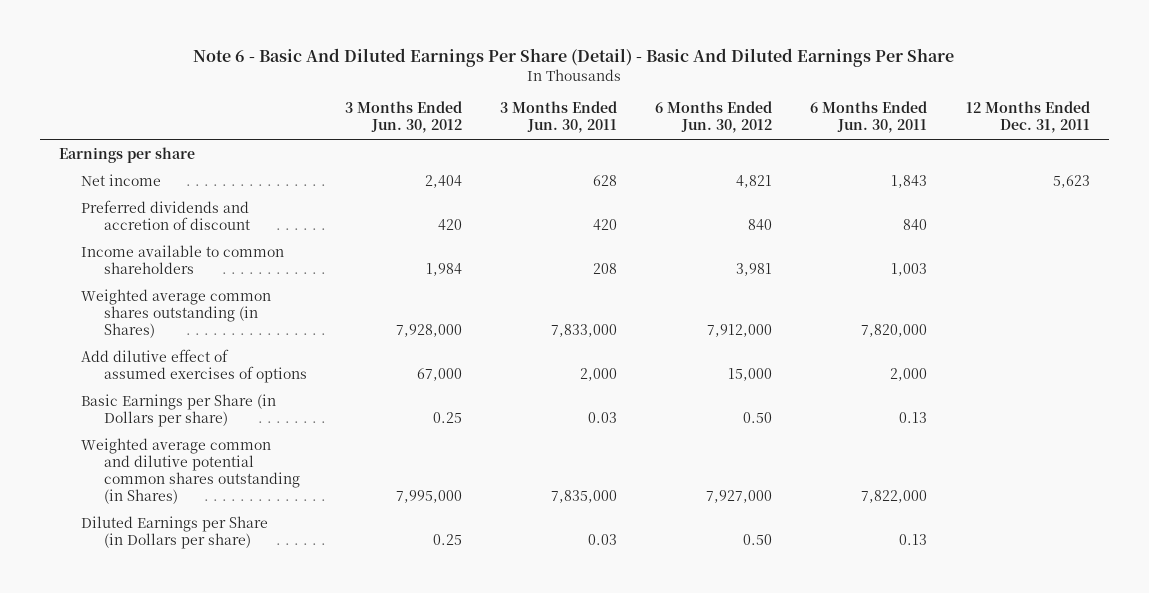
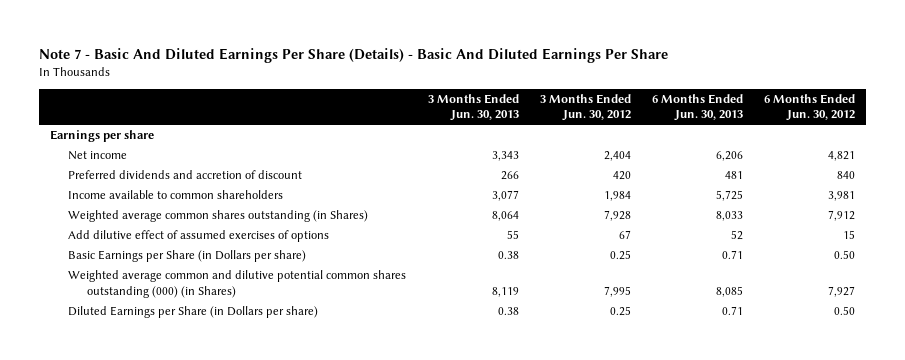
[193,47,955,67] Note 6 - Basic And Diluted Earnings Per Share (Detail) - Basic And Diluted Earnings Per Share -> [39,47,669,63] Note 7 - Basic And Diluted Earnings Per Share (Details) - Basic And Diluted Earnings Per Share
[500,101,618,134] 3 Months Ended Jun. 30, 2011 -> none
[810,101,928,134] 6 Months Ended Jun. 30, 2011 -> none
[965,101,1090,134] 12 Months Ended Dec. 31, 2011 -> none
none -> [427,93,519,122] 3 Months Ended Jun. 30, 2013
none -> [652,93,744,122] 6 Months Ended Jun. 30, 2013
[395,323,462,337] 7,928,000 -> [603,210,631,222] 7,928
[707,323,773,337] 7,912,000 -> [828,210,856,222] 7,912
[416,367,462,381] 67,000 -> [618,230,631,240] 67
[728,367,773,381] 15,000 -> [843,230,856,240] 15
[81,437,300,504] Weighted average common and dilutive potential common shares outstanding (in Shares) -> [68,270,407,298] Weighted average common and dilutive potential common shares outstanding (000) (in Shares)
[395,489,462,503] 7,995,000 -> [603,285,631,297] 7,995
[706,489,773,503] 7,927,000 -> [828,285,856,297] 7,927

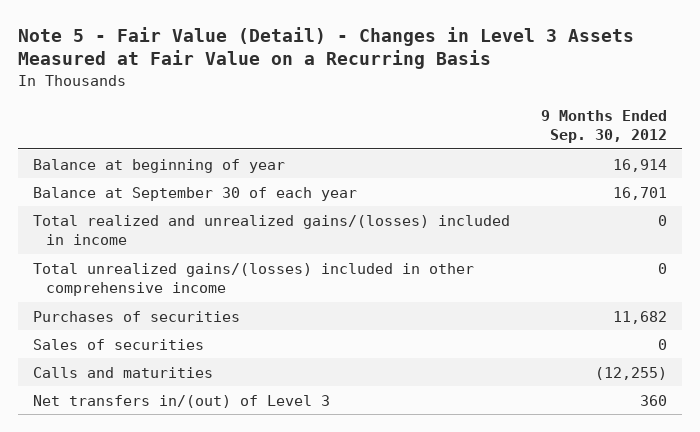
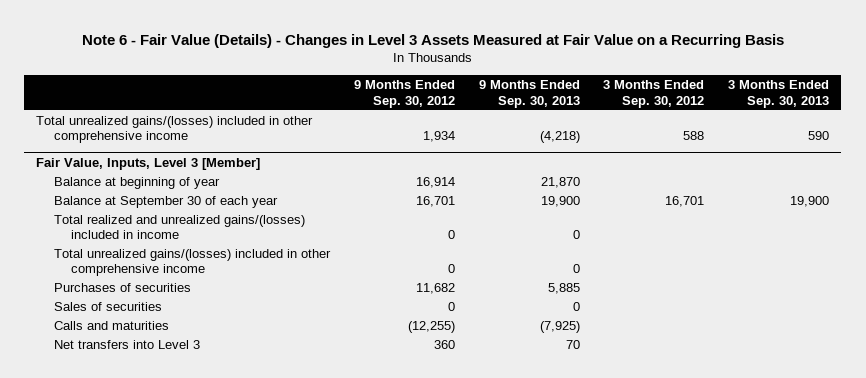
[18,26,635,70] Note 5 - Fair Value (Detail) - Changes in Level 3 Assets Measured at Fair Value on a Recurring Basis -> [81,33,784,48] Note 6 - Fair Value (Details) - Changes in Level 3 Assets Measured at Fair Value on a Recurring Basis
none -> [478,80,580,108] 9 Months Ended Sep. 30, 2013
none -> [603,80,705,108] 3 Months Ended Sep. 30, 2012
none -> [728,80,830,108] 3 Months Ended Sep. 30, 2013
none -> [36,116,314,144] Total unrealized gains/(losses) included in other comprehensive income
none -> [36,157,261,170] Fair Value, Inputs, Level 3 [Member]
[33,394,331,408] Net transfers in/(out) of Level 3 -> [53,340,200,350] Net transfers into Level 3

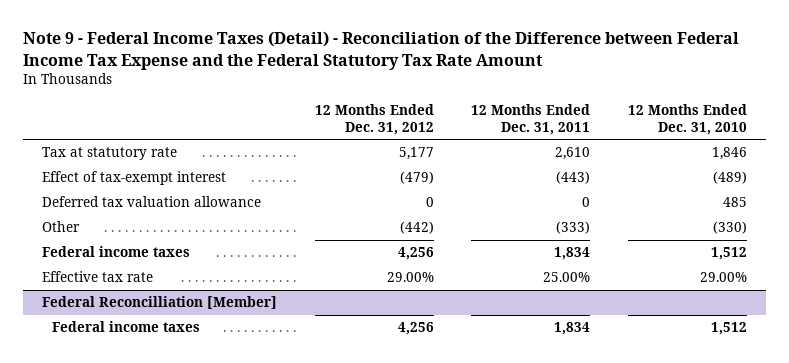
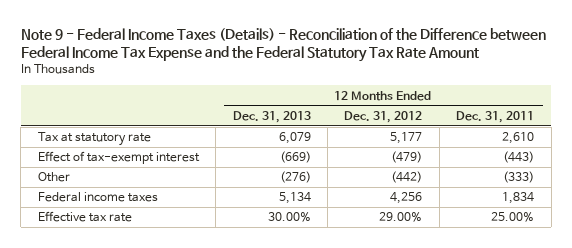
[23,31,740,70] Note 9 - Federal Income Taxes (Detail) - Reconciliation of the Difference between Federal Income Tax Expense and the Federal Statutory Tax Rate Amount -> [20,28,546,63] Note 9 - Federal Income Taxes (Details) - Reconciliation of the Difference between Federal Income Tax Expense and the Federal Statutory Tax Rate Amount
[628,104,748,135] 12 Months Ended Dec. 31, 2010 -> none
none -> [232,110,311,123] Dec. 31, 2013
[41,196,261,208] Deferred tax valuation allowance -> none
[41,296,277,310] Federal Reconcilliation [Member] -> none
[51,321,200,333] Federal income taxes -> none

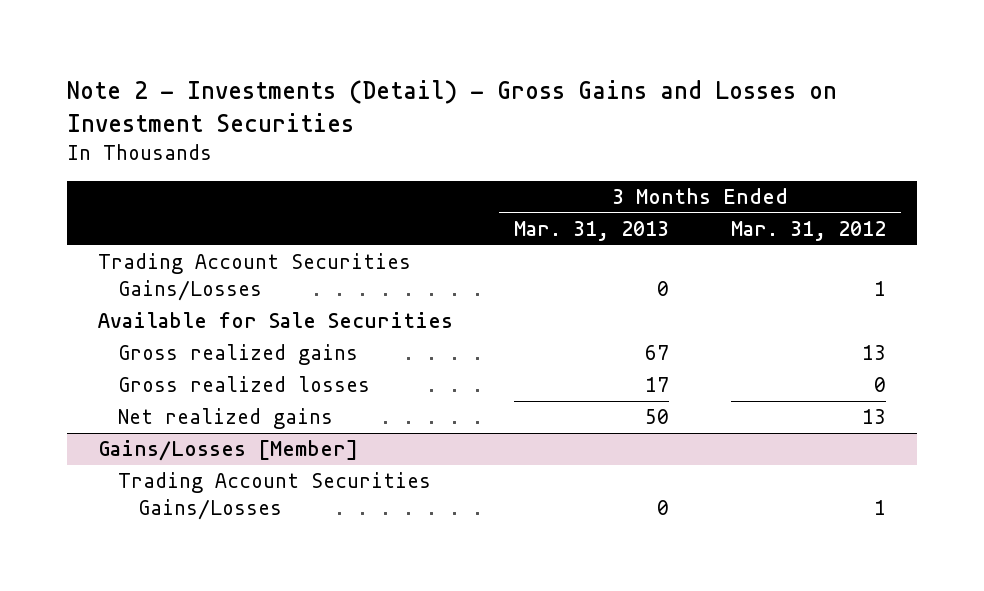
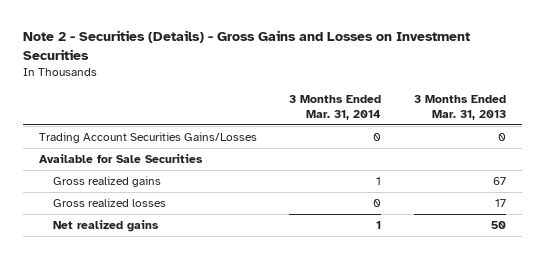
[66,80,837,132] Note 2 - Investments (Detail) - Gross Gains and Losses on Investment Securities -> [22,30,470,60] Note 2 - Securities (Details) - Gross Gains and Losses on Investment Securities
[730,221,886,242] Mar. 31, 2012 -> none
none -> [289,94,382,120] 3 Months Ended Mar. 31, 2014
[97,440,358,462] Gains/Losses [Member] -> none
[117,472,431,520] Trading Account Securities Gains/Losses -> none

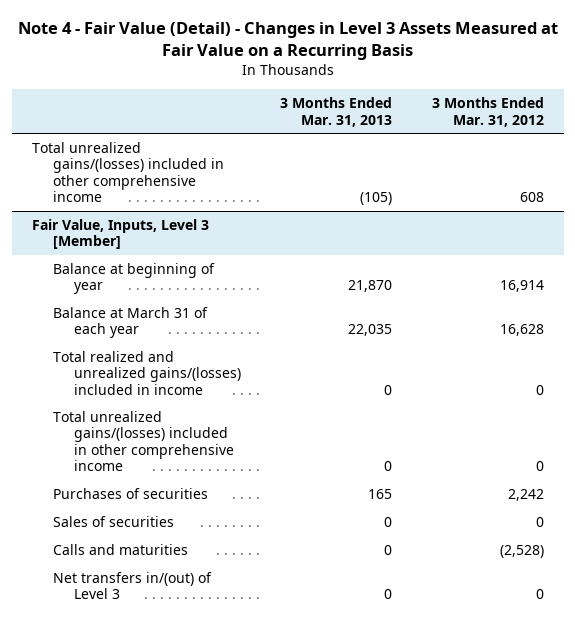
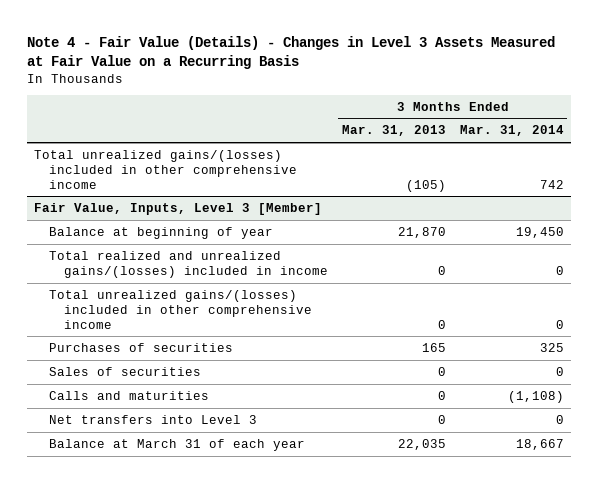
[17,21,558,60] Note 4 - Fair Value (Detail) - Changes in Level 3 Assets Measured at Fair Value on a Recurring Basis -> [27,35,556,69] Note 4 - Fair Value (Details) - Changes in Level 3 Assets Measured at Fair Value on a Recurring Basis
[431,97,544,127] 3 Months Ended Mar. 31, 2012 -> none
none -> [459,125,564,137] Mar. 31, 2014
[52,571,212,600] Net transfers in/(out) of Level 3 -> [49,414,258,424] Net transfers into Level 3
[52,306,208,339] Balance at March 31 of each year -> [49,438,306,451] Balance at March 31 of each year

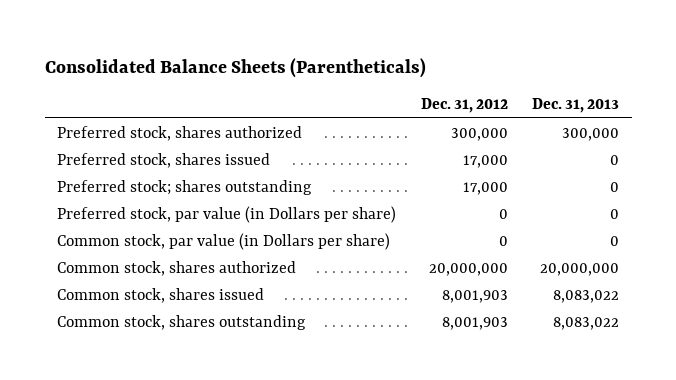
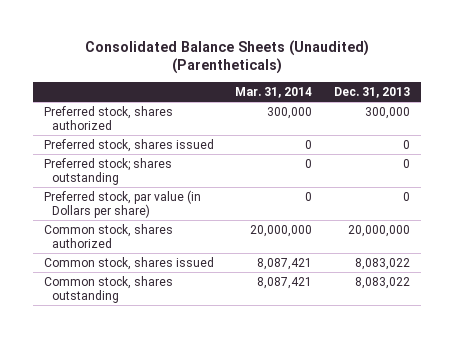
[44,57,426,78] Consolidated Balance Sheets (Parentheticals) -> [84,39,369,75] Consolidated Balance Sheets (Unaudited) (Parentheticals)
[420,98,508,114] Dec. 31, 2012 -> none
none -> [235,86,313,98] Mar. 31, 2014
[56,232,390,250] Common stock, par value (in Dollars per share) -> none

